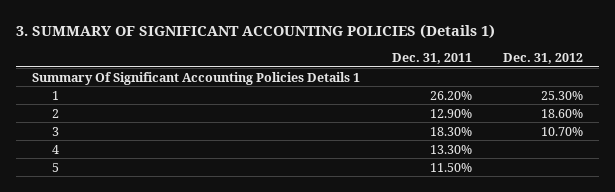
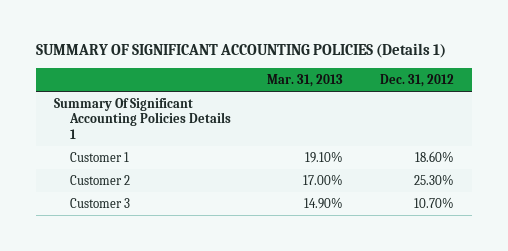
[16,23,496,39] 3. SUMMARY OF SIGNIFICANT ACCOUNTING POLICIES (Details 1) -> [36,43,447,59] SUMMARY OF SIGNIFICANT ACCOUNTING POLICIES (Details 1)
[391,53,472,65] Dec. 31, 2011 -> none
none -> [267,73,344,87] Mar. 31, 2013
[51,144,59,154] 4 -> none
[51,162,59,172] 5 -> none
[51,90,59,100] 1 -> [70,151,130,162] Customer 1
[541,90,584,100] 25.30% -> [414,150,454,162] 18.60%
[51,108,59,118] 2 -> [70,174,131,185] Customer 2
[541,108,584,118] 18.60% -> [413,173,454,185] 25.30%
[51,126,59,136] 3 -> [70,197,131,208] Customer 3

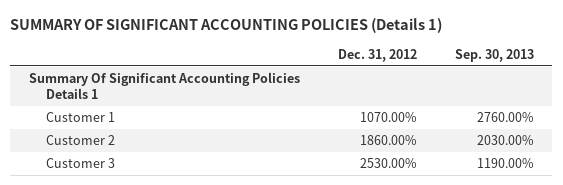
[267,73,344,87] Mar. 31, 2013 -> none
none -> [454,48,534,62] Sep. 30, 2013
[414,150,454,162] 18.60% -> [359,112,417,123] 1070.00%
[413,173,454,185] 25.30% -> [359,135,417,146] 1860.00%
[413,196,454,208] 10.70% -> [359,158,417,169] 2530.00%

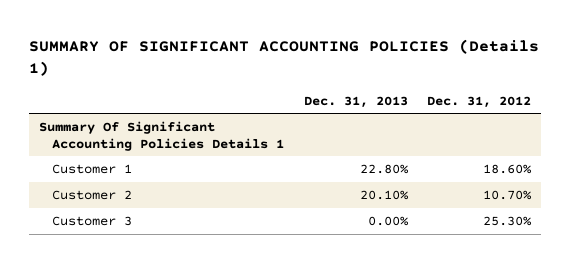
[454,48,534,62] Sep. 30, 2013 -> none
none -> [303,95,408,108] Dec. 31, 2013
[359,112,417,123] 1070.00% -> [483,164,533,175] 18.60%
[359,135,417,146] 1860.00% -> [483,190,533,201] 10.70%
[359,158,417,169] 2530.00% -> [483,216,533,227] 25.30%

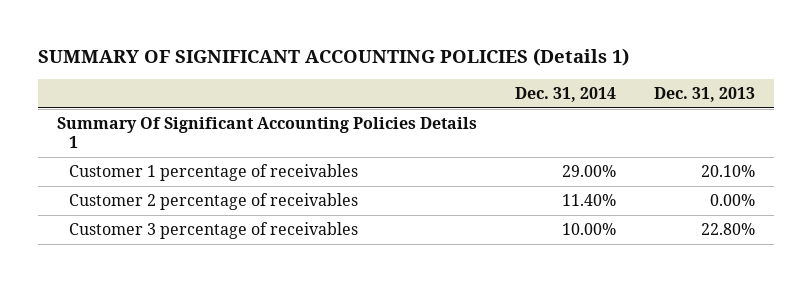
[427,95,532,108] Dec. 31, 2012 -> none
none -> [514,87,616,103] Dec. 31, 2014
[52,164,133,175] Customer 1 -> [68,164,358,182] Customer 1 percentage of receivables
[359,164,409,175] 22.80% -> [700,165,755,178] 20.10%
[52,190,133,201] Customer 2 -> [68,193,358,211] Customer 2 percentage of receivables
[359,190,409,201] 20.10% -> [709,194,755,207] 0.00%
[52,216,133,227] Customer 3 -> [68,222,358,240] Customer 3 percentage of receivables
[367,216,409,227] 0.00% -> [700,223,755,236] 22.80%

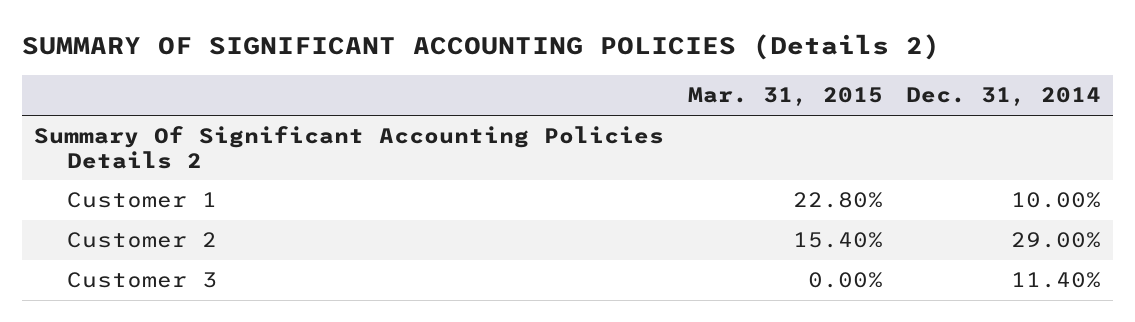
[38,48,630,67] SUMMARY OF SIGNIFICANT ACCOUNTING POLICIES (Details 1) -> [21,34,940,61] SUMMARY OF SIGNIFICANT ACCOUNTING POLICIES (Details 2)
[653,87,755,103] Dec. 31, 2013 -> none
none -> [687,87,883,107] Mar. 31, 2015
[57,117,478,149] Summary Of Significant Accounting Policies Details 1 -> [33,126,664,169] Summary Of Significant Accounting Policies Details 2
[68,164,358,182] Customer 1 percentage of receivables -> [66,192,217,209] Customer 1
[561,165,616,178] 29.00% -> [1011,192,1102,209] 10.00%
[68,193,358,211] Customer 2 percentage of receivables -> [66,232,217,249] Customer 2
[561,194,616,207] 11.40% -> [1011,232,1102,249] 29.00%
[68,222,358,240] Customer 3 percentage of receivables -> [66,272,217,289] Customer 3
[561,223,616,236] 10.00% -> [1011,272,1102,289] 11.40%

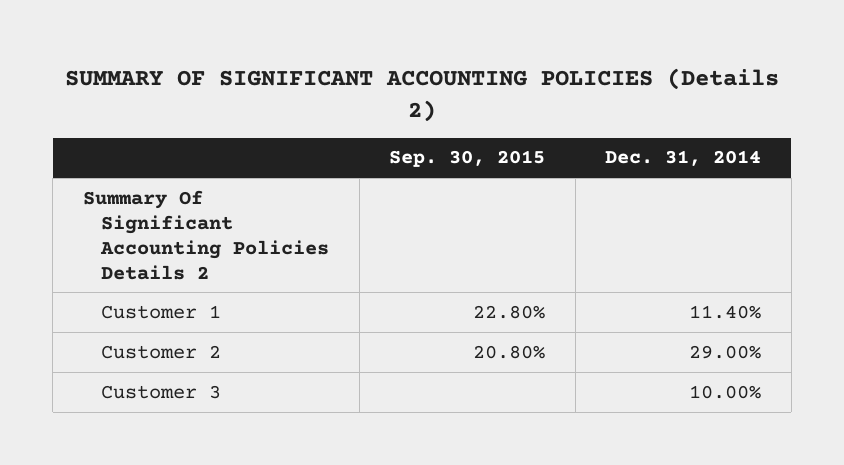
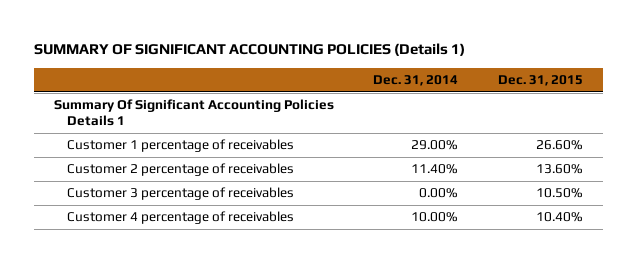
[64,67,779,123] SUMMARY OF SIGNIFICANT ACCOUNTING POLICIES (Details 2) -> [33,43,465,57] SUMMARY OF SIGNIFICANT ACCOUNTING POLICIES (Details 1)
[389,150,546,168] Sep. 30, 2015 -> none
none -> [497,74,583,86] Dec. 31, 2015
[82,189,330,280] Summary Of Significant Accounting Policies Details 2 -> [53,99,334,126] Summary Of Significant Accounting Policies Details 1
[101,304,222,319] Customer 1 -> [67,139,295,153] Customer 1 percentage of receivables
[689,304,762,319] 11.40% -> [411,140,459,151] 29.00%
[101,344,222,359] Customer 2 -> [67,163,295,177] Customer 2 percentage of receivables
[689,344,762,359] 29.00% -> [411,164,459,175] 11.40%
[101,384,222,399] Customer 3 -> [67,187,295,201] Customer 3 percentage of receivables
[689,384,762,399] 10.00% -> [419,188,459,199] 0.00%
none -> [67,211,295,225] Customer 4 percentage of receivables

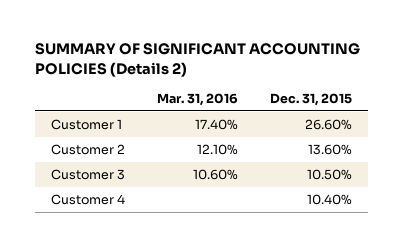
[33,43,465,57] SUMMARY OF SIGNIFICANT ACCOUNTING POLICIES (Details 1) -> [34,43,360,77] SUMMARY OF SIGNIFICANT ACCOUNTING POLICIES (Details 2)
[373,74,459,86] Dec. 31, 2014 -> none
none -> [156,93,238,107] Mar. 31, 2016
[53,99,334,126] Summary Of Significant Accounting Policies Details 1 -> none
[67,211,295,225] Customer 4 percentage of receivables -> none
[67,139,295,153] Customer 1 percentage of receivables -> [50,118,122,130] Customer 1
[67,163,295,177] Customer 2 percentage of receivables -> [50,143,125,155] Customer 2
[67,187,295,201] Customer 3 percentage of receivables -> [50,168,125,180] Customer 3
none -> [50,193,125,205] Customer 4

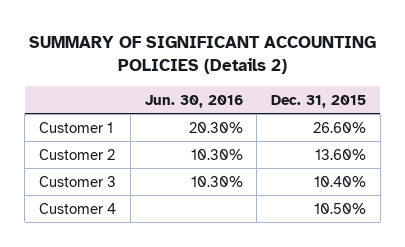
[156,93,238,107] Mar. 31, 2016 -> none
none -> [144,94,243,108] Jun. 30, 2016
[307,168,353,180] 10.50% -> [314,175,367,187] 10.40%
[307,193,353,205] 10.40% -> [314,202,367,214] 10.50%

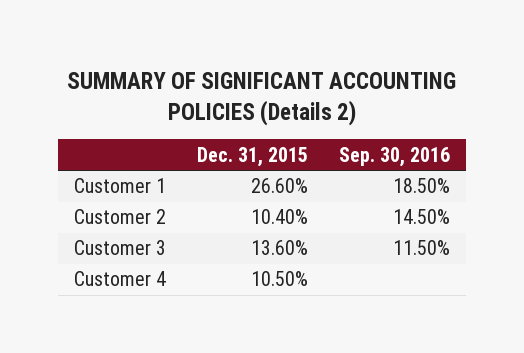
[144,94,243,108] Jun. 30, 2016 -> none
none -> [339,146,451,167] Sep. 30, 2016
[315,148,367,160] 13.60% -> [250,209,308,225] 10.40%
[314,175,367,187] 10.40% -> [250,240,308,256] 13.60%

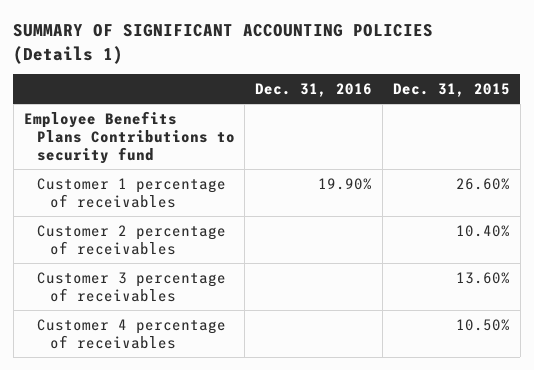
[66,71,456,126] SUMMARY OF SIGNIFICANT ACCOUNTING POLICIES (Details 2) -> [13,24,434,64] SUMMARY OF SIGNIFICANT ACCOUNTING POLICIES (Details 1)
[339,146,451,167] Sep. 30, 2016 -> none
none -> [255,83,373,98] Dec. 31, 2016
[73,271,166,287] Customer 4 -> none
none -> [23,110,235,164] Employee Benefits Plans Contributions to security fund
[73,178,166,194] Customer 1 -> [36,177,226,208] Customer 1 percentage of receivables
[73,209,166,225] Customer 2 -> [36,224,226,255] Customer 2 percentage of receivables
[73,240,166,256] Customer 3 -> [36,271,226,302] Customer 3 percentage of receivables
none -> [36,318,226,349] Customer 4 percentage of receivables

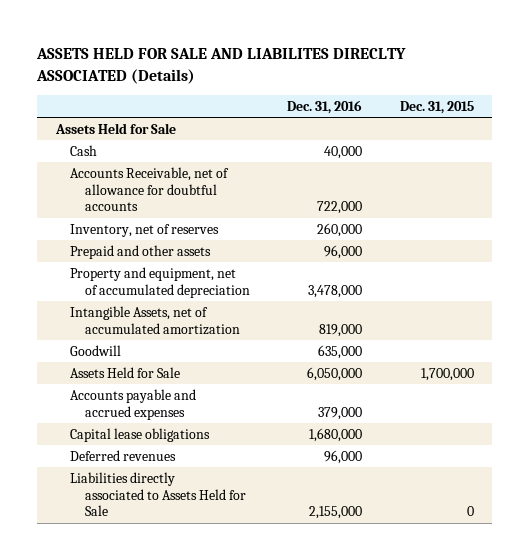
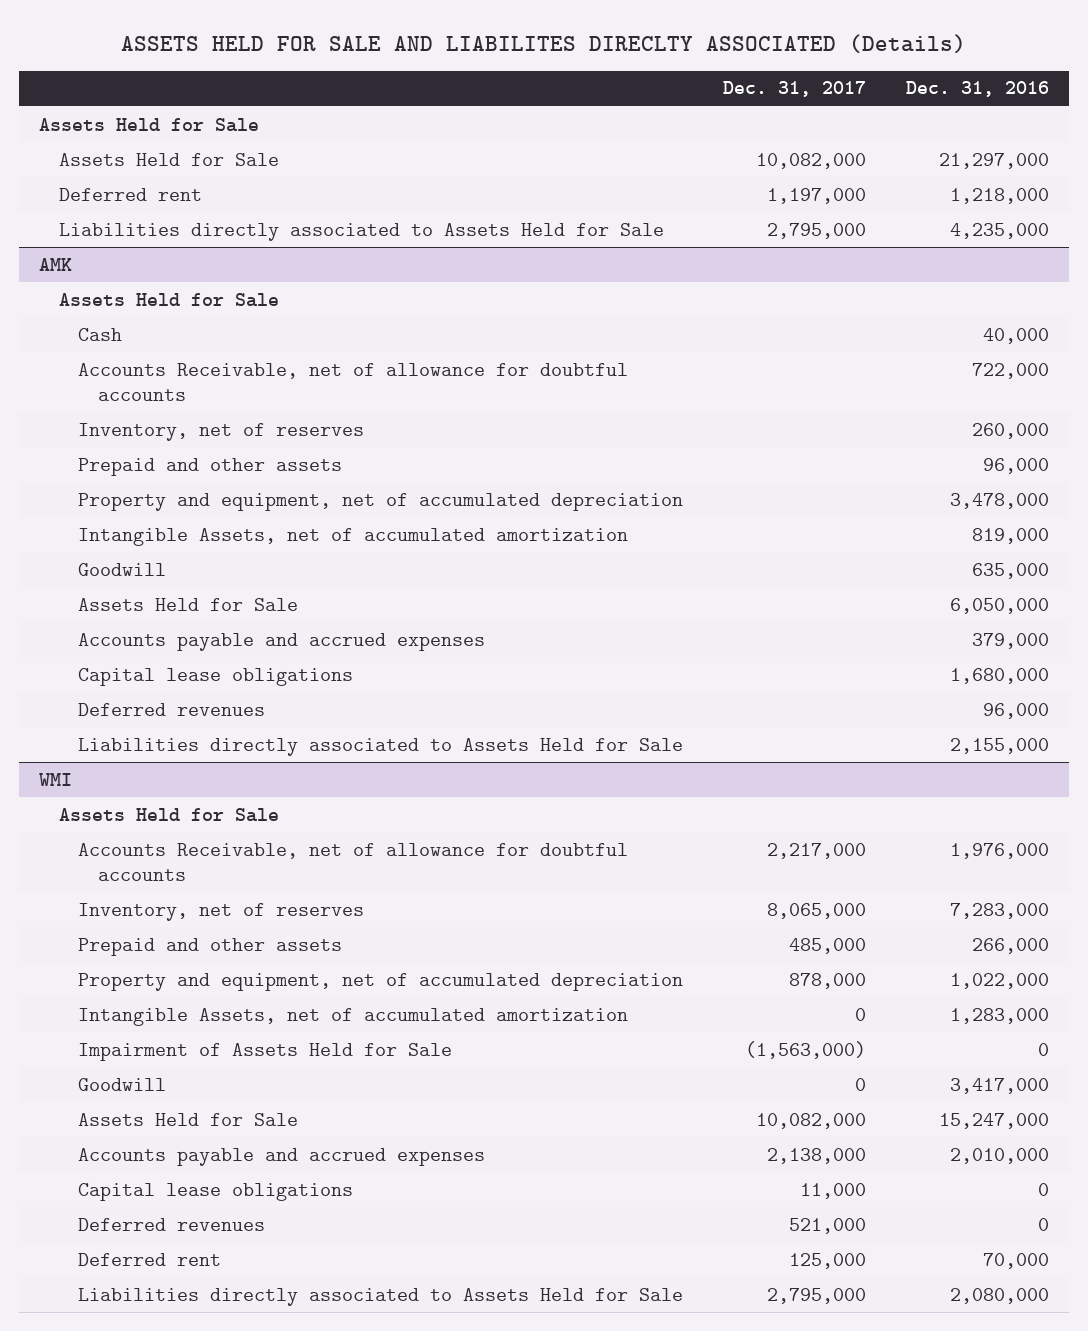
[399,100,474,114] Dec. 31, 2015 -> none
none -> [723,81,867,98] Dec. 31, 2017
none -> [58,152,279,166] Assets Held for Sale
none -> [58,187,202,201] Deferred rent
none -> [58,222,664,241] Liabilities directly associated to Assets Held for Sale
none -> [38,257,72,271] AMK
none -> [58,292,279,307] Assets Held for Sale
none -> [38,772,72,786] WMI
none -> [58,807,279,822] Assets Held for Sale
none -> [78,842,629,881] Accounts Receivable, net of allowance for doubtful accounts
none -> [78,902,365,921] Inventory, net of reserves
none -> [78,937,343,956] Prepaid and other assets
none -> [78,972,684,991] Property and equipment, net of accumulated depreciation
none -> [78,1007,629,1026] Intangible Assets, net of accumulated amortization
none -> [78,1042,453,1061] Impairment of Assets Held for Sale
none -> [78,1077,167,1091] Goodwill
none -> [78,1112,299,1126] Assets Held for Sale
none -> [78,1147,486,1166] Accounts payable and accrued expenses
none -> [78,1182,354,1201] Capital lease obligations
none -> [78,1217,266,1231] Deferred revenues
none -> [78,1252,222,1266] Deferred rent
none -> [78,1287,684,1306] Liabilities directly associated to Assets Held for Sale

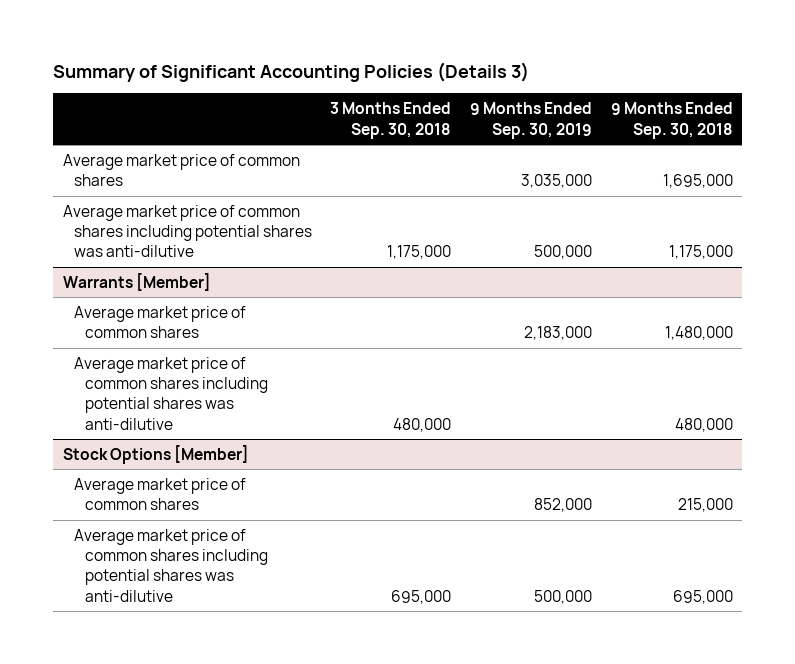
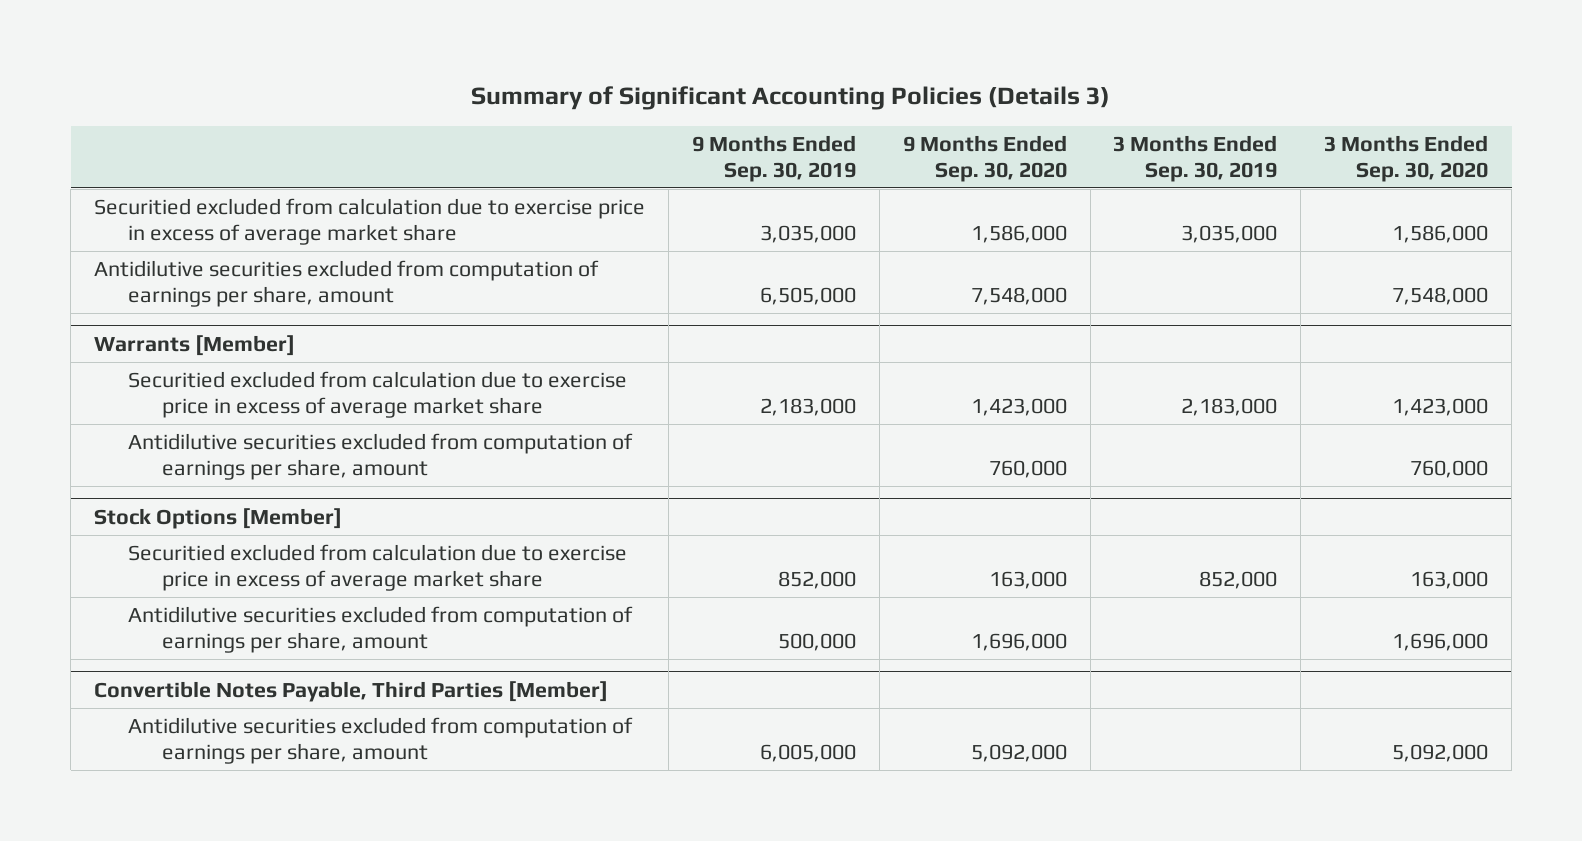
[330,102,452,139] 3 Months Ended Sep. 30, 2018 -> none
[610,102,733,139] 9 Months Ended Sep. 30, 2018 -> none
none -> [902,135,1067,182] 9 Months Ended Sep. 30, 2020
none -> [1113,135,1278,182] 3 Months Ended Sep. 30, 2019
none -> [1324,135,1489,182] 3 Months Ended Sep. 30, 2020
[62,204,312,258] Average market price of common shares including potential shares was anti-dilutive -> none
[62,153,300,187] Average market price of common shares -> [94,198,646,245] Securitied excluded from calculation due to exercise price in excess of average market share
none -> [94,260,600,307] Antidilutive securities excluded from computation of earnings per share, amount
[73,305,246,339] Average market price of common shares -> [127,371,627,418] Securitied excluded from calculation due to exercise price in excess of average market share
[73,356,268,430] Average market price of common shares including potential shares was anti-dilutive -> [127,433,633,480] Antidilutive securities excluded from computation of earnings per share, amount
[73,477,246,511] Average market price of common shares -> [127,544,627,591] Securitied excluded from calculation due to exercise price in excess of average market share
[73,528,268,602] Average market price of common shares including potential shares was anti-dilutive -> [127,606,633,653] Antidilutive securities excluded from computation of earnings per share, amount
none -> [94,680,609,702] Convertible Notes Payable, Third Parties [Member]
none -> [127,717,633,764] Antidilutive securities excluded from computation of earnings per share, amount

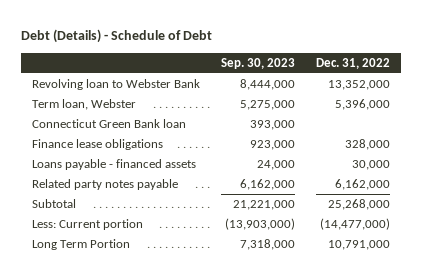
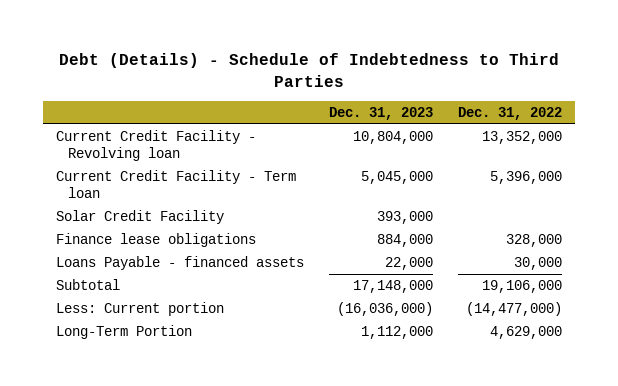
[21,29,213,44] Debt (Details) - Schedule of Debt -> [58,52,559,87] Debt (Details) - Schedule of Indebtedness to Third Parties
[221,57,296,69] Sep. 30, 2023 -> none
none -> [328,106,433,120] Dec. 31, 2023
[31,78,200,90] Revolving loan to Webster Bank -> [55,130,256,162] Current Credit Facility - Revolving loan
[31,98,136,110] Term loan, Webster -> [55,170,296,199] Current Credit Facility - Term loan
[31,118,186,128] Connecticut Green Bank loan -> [55,210,224,225] Solar Credit Facility
[31,178,178,190] Related party notes payable -> none
[31,158,196,170] Loans payable - financed assets -> [55,256,304,271] Loans Payable - financed assets
[328,198,391,210] 25,268,000 -> [481,280,562,294] 19,106,000
[31,238,130,250] Long Term Portion -> [55,325,192,340] Long-Term Portion
[328,239,391,250] 10,791,000 -> [489,326,562,340] 4,629,000

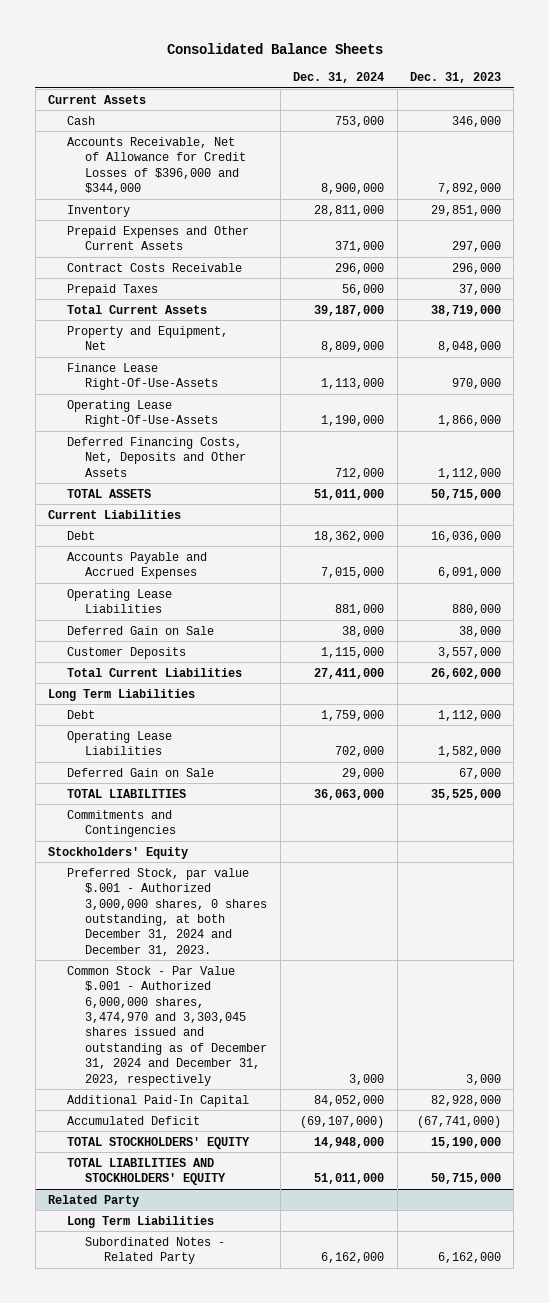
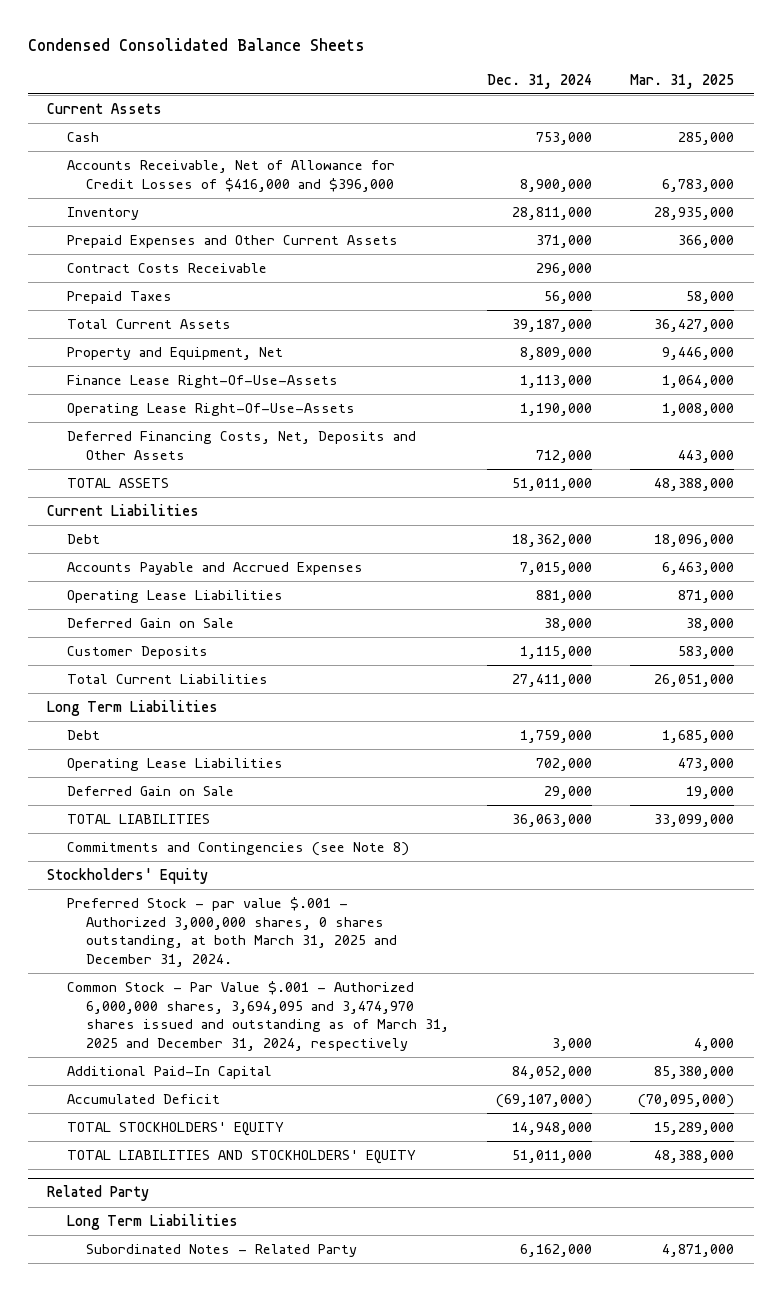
[166,43,383,55] Consolidated Balance Sheets -> [28,37,366,51] Condensed Consolidated Balance Sheets
[410,72,502,84] Dec. 31, 2023 -> none
none -> [630,73,735,89] Mar. 31, 2025
[66,136,247,194] Accounts Receivable, Net of Allowance for Credit Losses of $396,000 and $344,000 -> [66,160,395,192] Accounts Receivable, Net of Allowance for Credit Losses of $416,000 and $396,000
[66,809,177,838] Commitments and Contingencies -> [66,842,409,857] Commitments and Contingencies (see Note 8)
[66,867,268,956] Preferred Stock, par value $.001 - Authorized 3,000,000 shares, 0 shares outstanding, at both December 31, 2024 and December 31, 2023. -> [66,897,398,967] Preferred Stock - par value $.001 - Authorized 3,000,000 shares, 0 shares outstanding, at both March 31, 2025 and December 31, 2024.
[66,965,268,1086] Common Stock - Par Value $.001 - Authorized 6,000,000 shares, 3,474,970 and 3,303,045 shares issued and outstanding as of December 31, 2024 and December 31, 2023, respectively -> [66,981,450,1051] Common Stock - Par Value $.001 - Authorized 6,000,000 shares, 3,694,095 and 3,474,970 shares issued and outstanding as of March 31, 2025 and December 31, 2024, respectively

